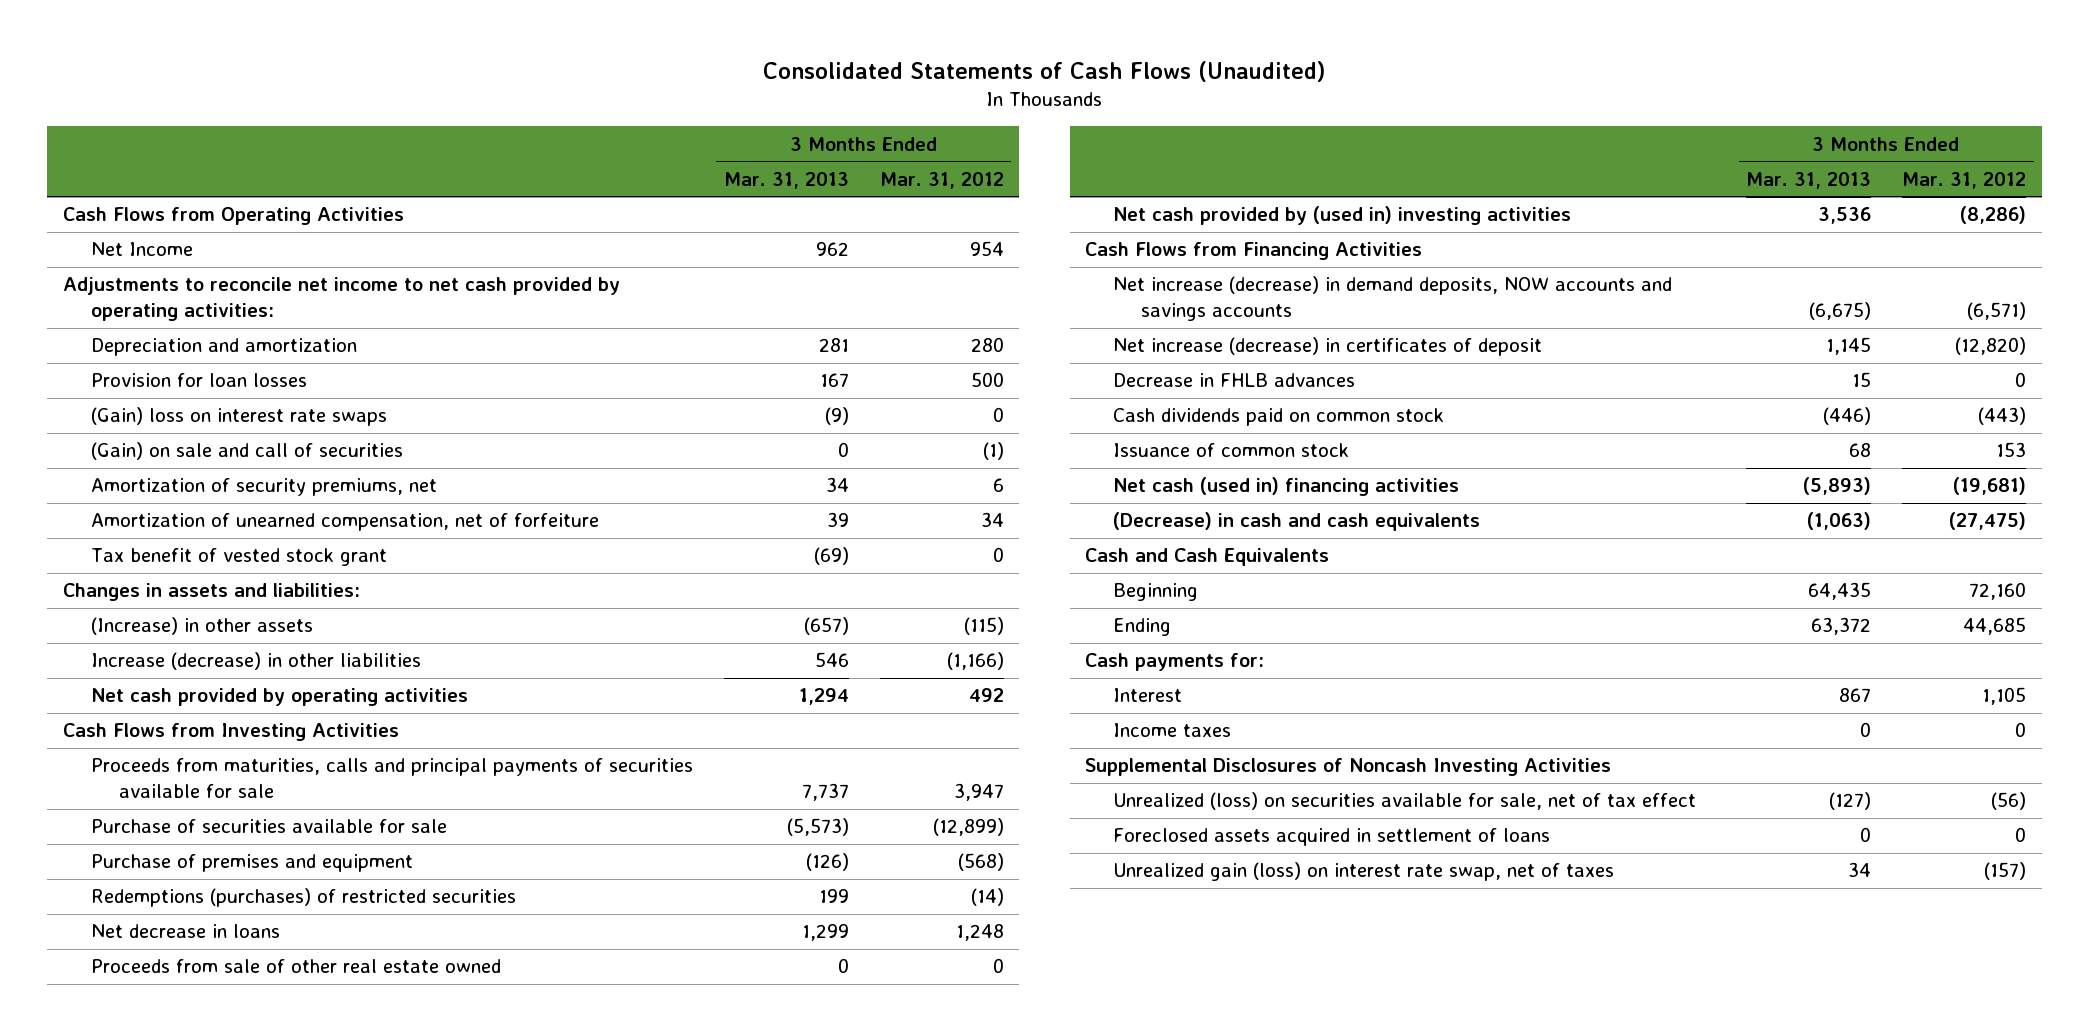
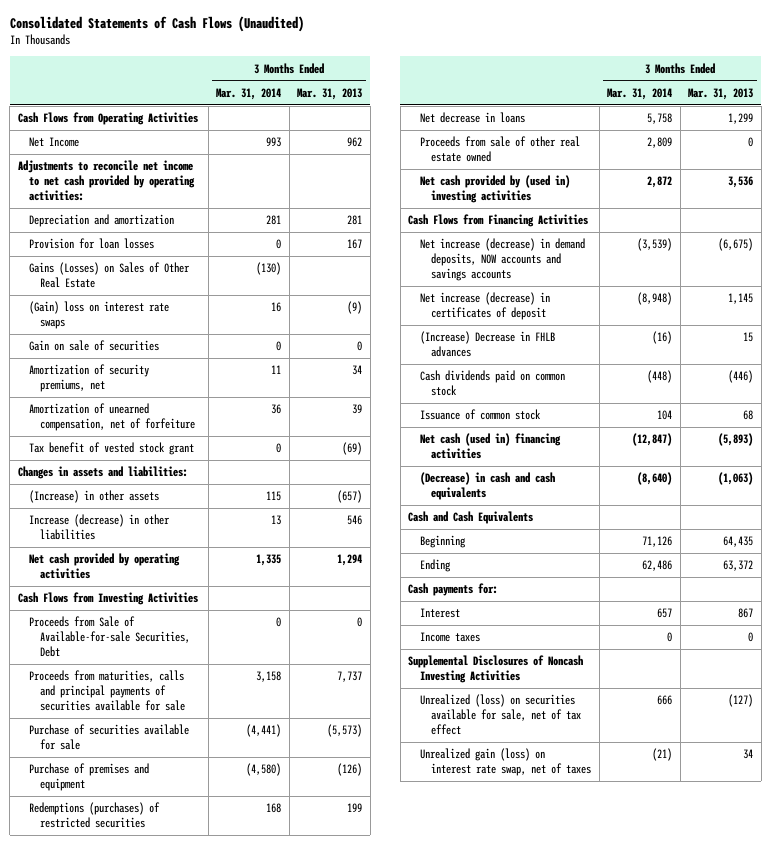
[879,171,1004,189] Mar. 31, 2012 -> none
none -> [216,87,282,100] Mar. 31, 2014
none -> [29,262,191,289] Gains (Losses) on Sales of Other Real Estate
[90,442,403,461] (Gain) on sale and call of securities -> [29,340,160,352] Gain on sale of securities
none -> [29,616,191,658] Proceeds from Sale of Available-for-sale Securities, Debt
[1113,373,1356,388] Decrease in FHLB advances -> [419,331,555,358] (Increase) Decrease in FHLB advances
[1113,828,1551,847] Foreclosed assets acquired in settlement of loans -> none

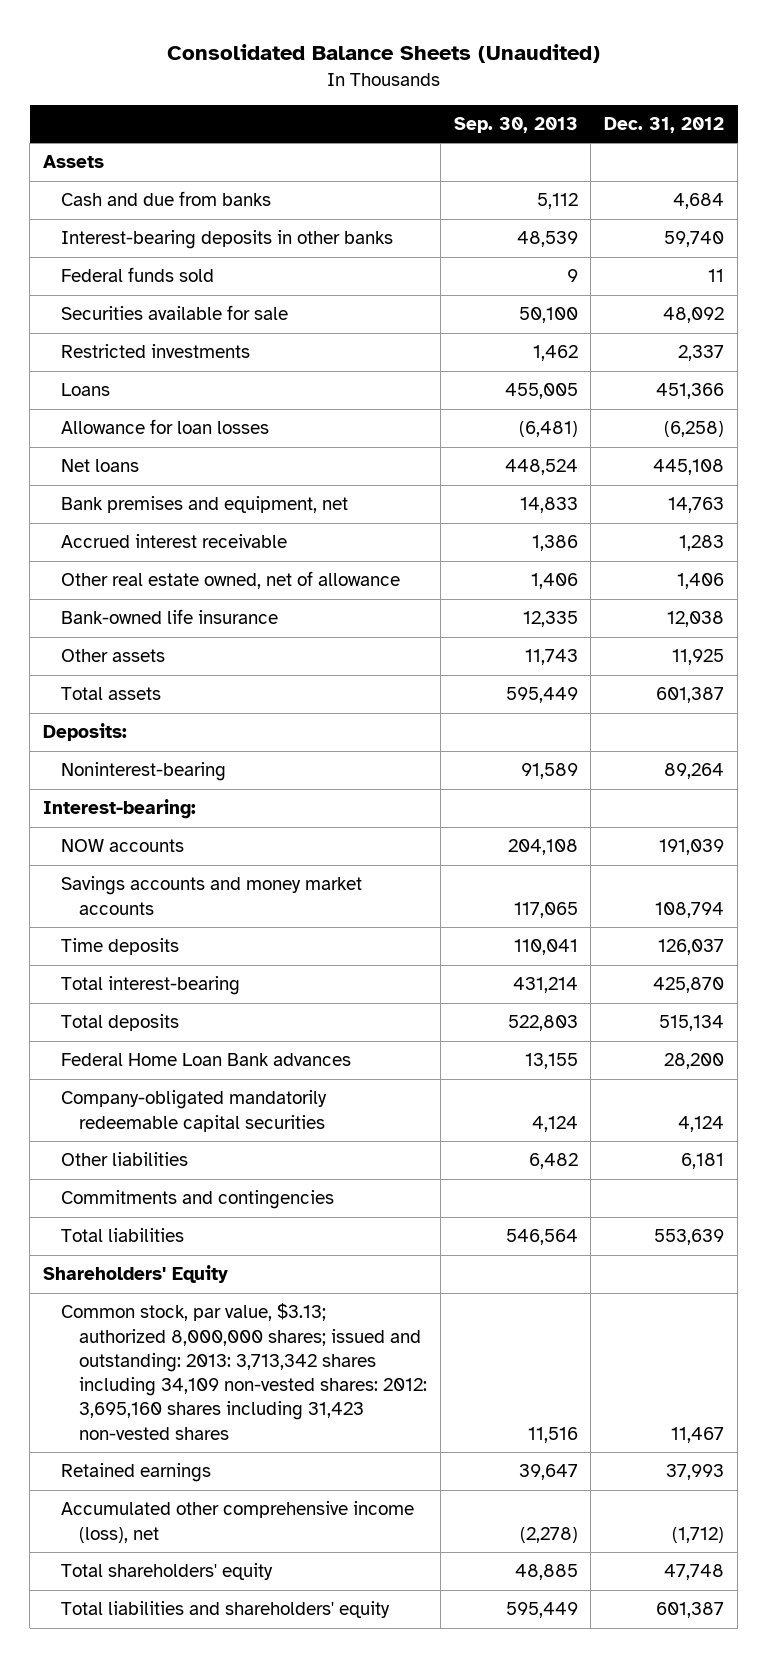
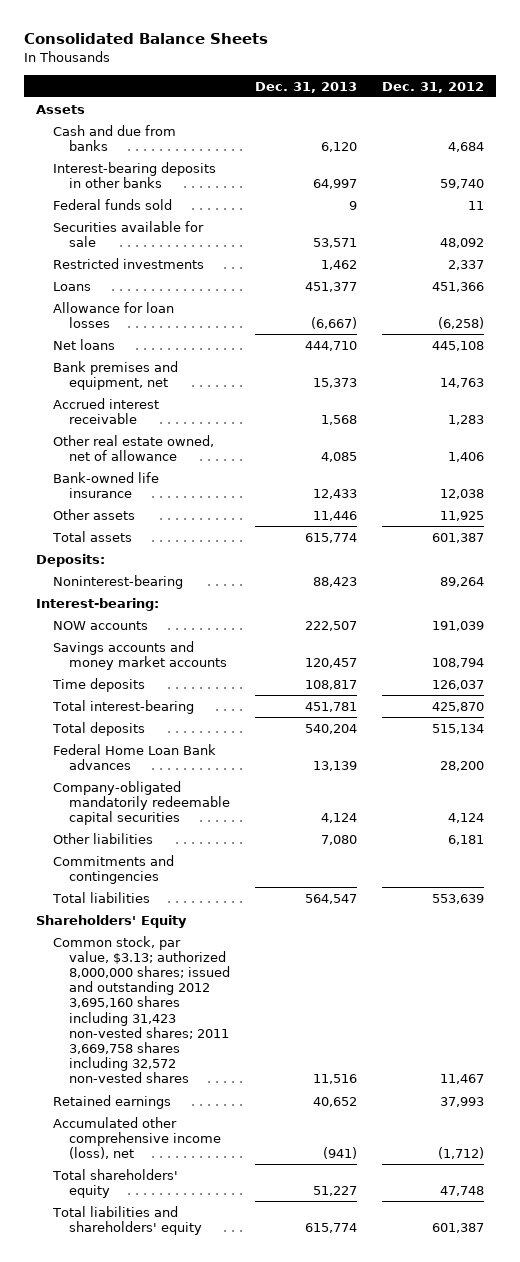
[166,43,600,63] Consolidated Balance Sheets (Unaudited) -> [24,33,269,45] Consolidated Balance Sheets
[453,117,578,134] Sep. 30, 2013 -> none
none -> [255,81,358,93] Dec. 31, 2013
[61,1303,428,1440] Common stock, par value, $3.13; authorized 8,000,000 shares; issued and outstanding: 2013: 3,713,342 shares including 34,109 non-vested shares: 2012: 3,695,160 shares including 31,423 non-vested shares -> [52,935,231,1084] Common stock, par value, $3.13; authorized 8,000,000 shares; issued and outstanding 2012 3,695,160 shares including 31,423 non-vested shares; 2011 3,669,758 shares including 32,572 non-vested shares

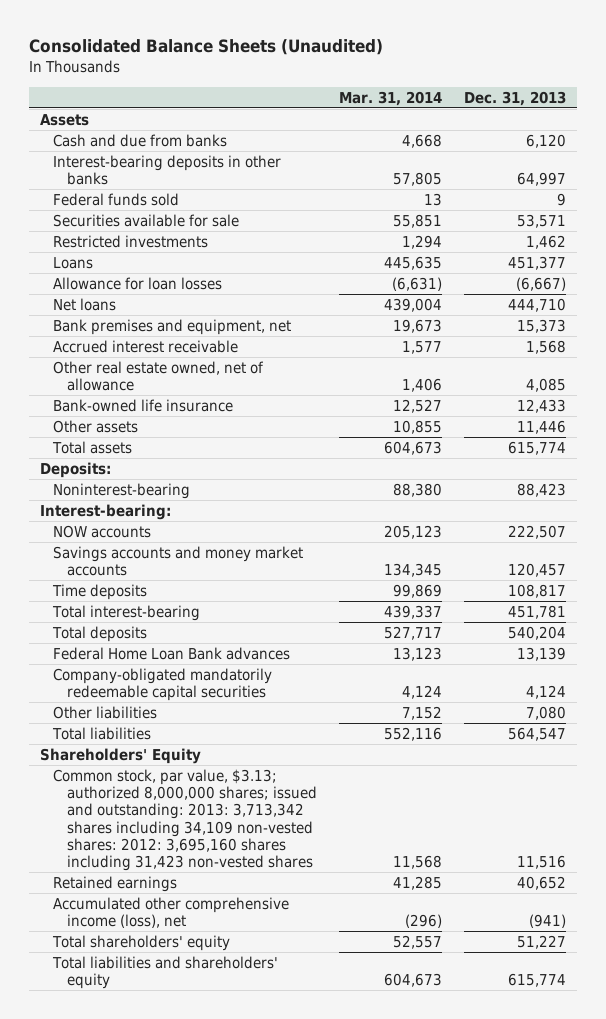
[24,33,269,45] Consolidated Balance Sheets -> [28,38,383,55] Consolidated Balance Sheets (Unaudited)
[381,81,484,93] Dec. 31, 2012 -> none
none -> [338,90,442,106] Mar. 31, 2014
[52,854,174,884] Commitments and contingencies -> none
[52,935,231,1084] Common stock, par value, $3.13; authorized 8,000,000 shares; issued and outstanding 2012 3,695,160 shares including 31,423 non-vested shares; 2011 3,669,758 shares including 32,572 non-vested shares -> [53,768,317,872] Common stock, par value, $3.13; authorized 8,000,000 shares; issued and outstanding: 2013: 3,713,342 shares including 34,109 non-vested shares: 2012: 3,695,160 shares including 31,423 non-vested shares

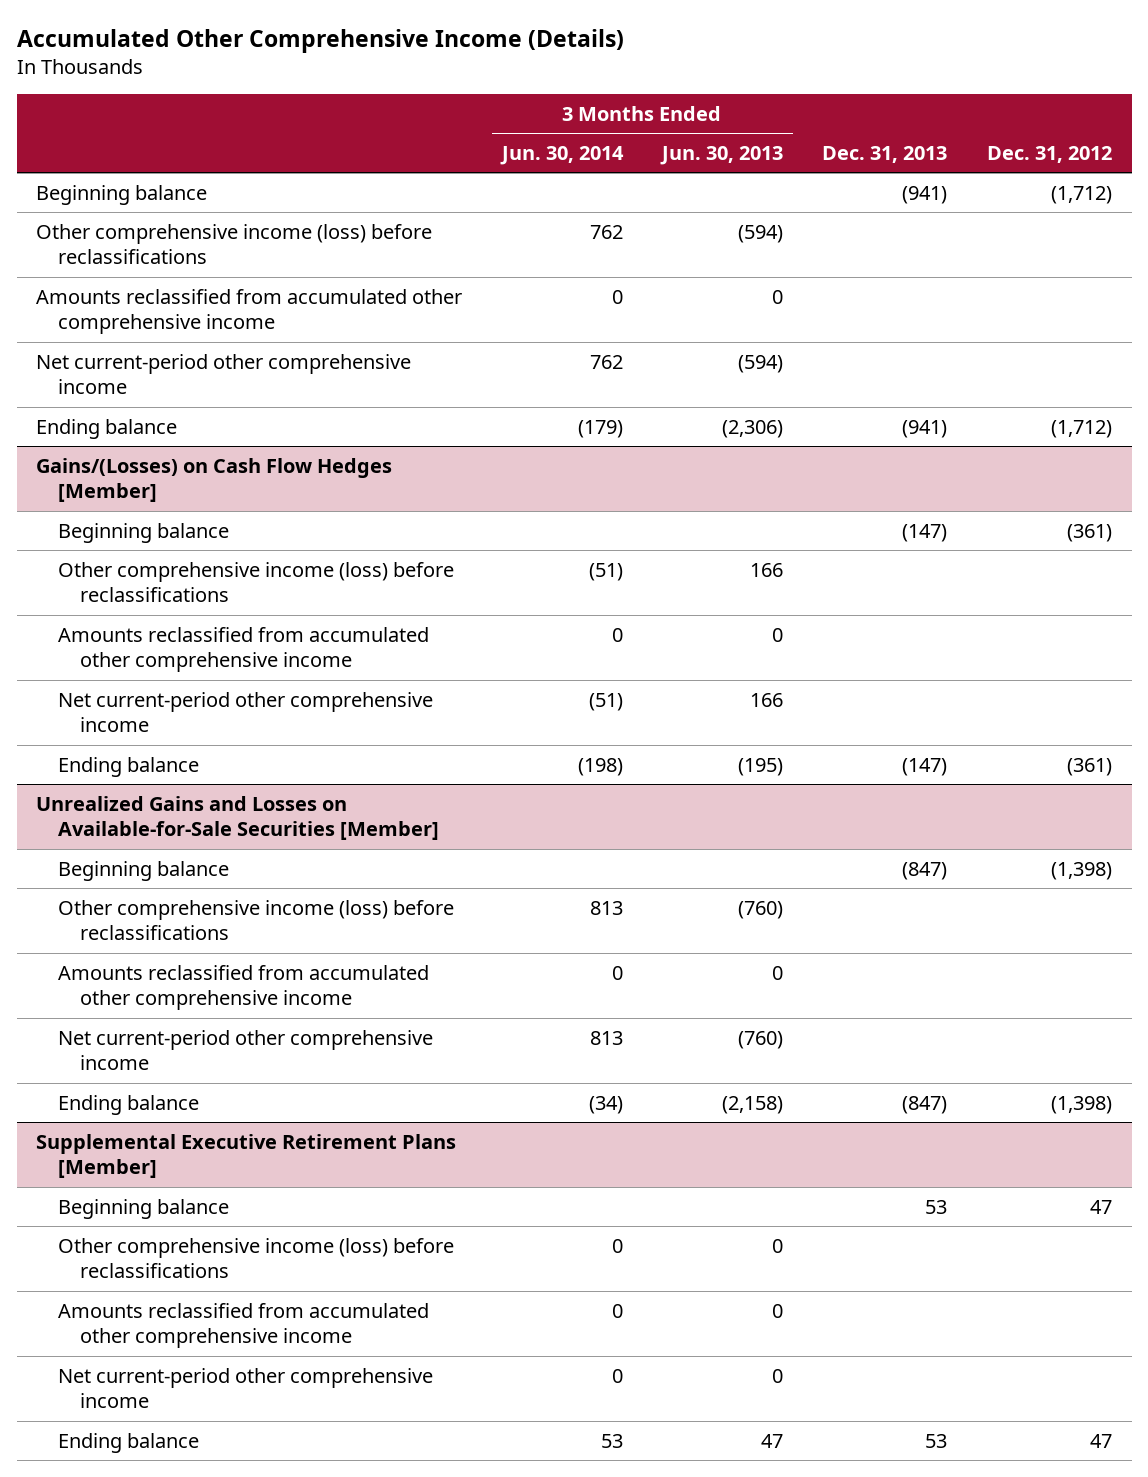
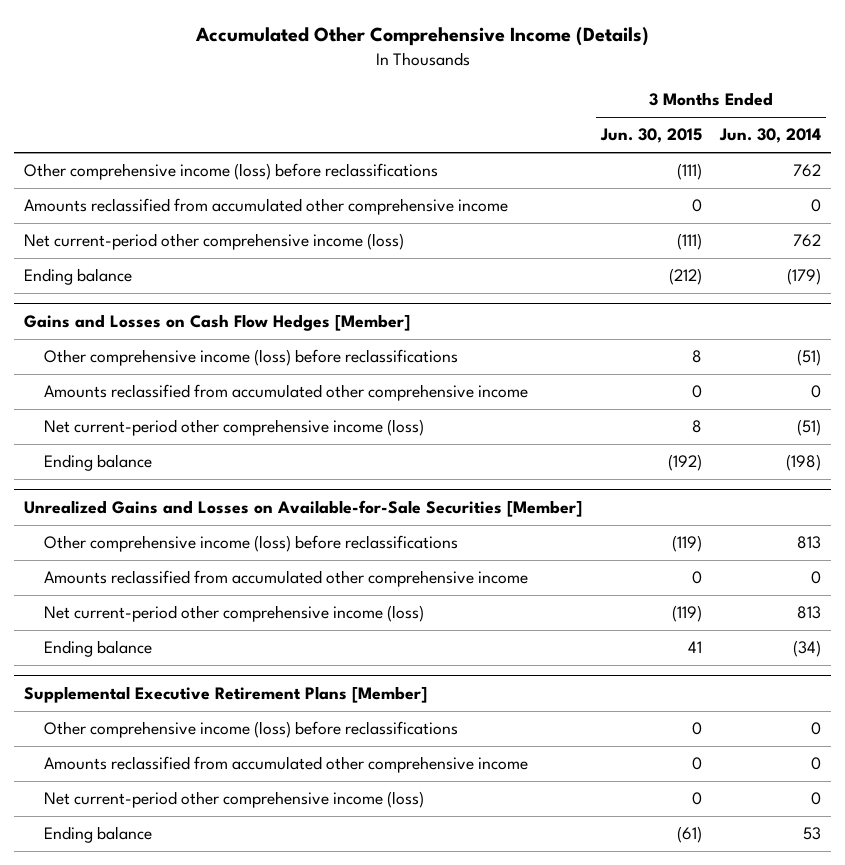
[660,145,784,165] Jun. 30, 2013 -> none
[822,145,948,163] Dec. 31, 2013 -> none
[986,145,1112,163] Dec. 31, 2012 -> none
none -> [599,128,702,144] Jun. 30, 2015
[36,184,208,205] Beginning balance -> none
[36,353,412,395] Net current-period other comprehensive income -> [23,233,404,251] Net current-period other comprehensive income (loss)
[57,522,229,543] Beginning balance -> none
[36,457,393,503] Gains/(Losses) on Cash Flow Hedges [Member] -> [23,313,410,331] Gains and Losses on Cash Flow Hedges [Member]
[57,691,433,733] Net current-period other comprehensive income -> [43,419,424,437] Net current-period other comprehensive income (loss)
[57,860,229,881] Beginning balance -> none
[57,1029,433,1071] Net current-period other comprehensive income -> [43,605,424,623] Net current-period other comprehensive income (loss)
[57,1198,229,1219] Beginning balance -> none
[57,1367,433,1409] Net current-period other comprehensive income -> [43,791,424,809] Net current-period other comprehensive income (loss)

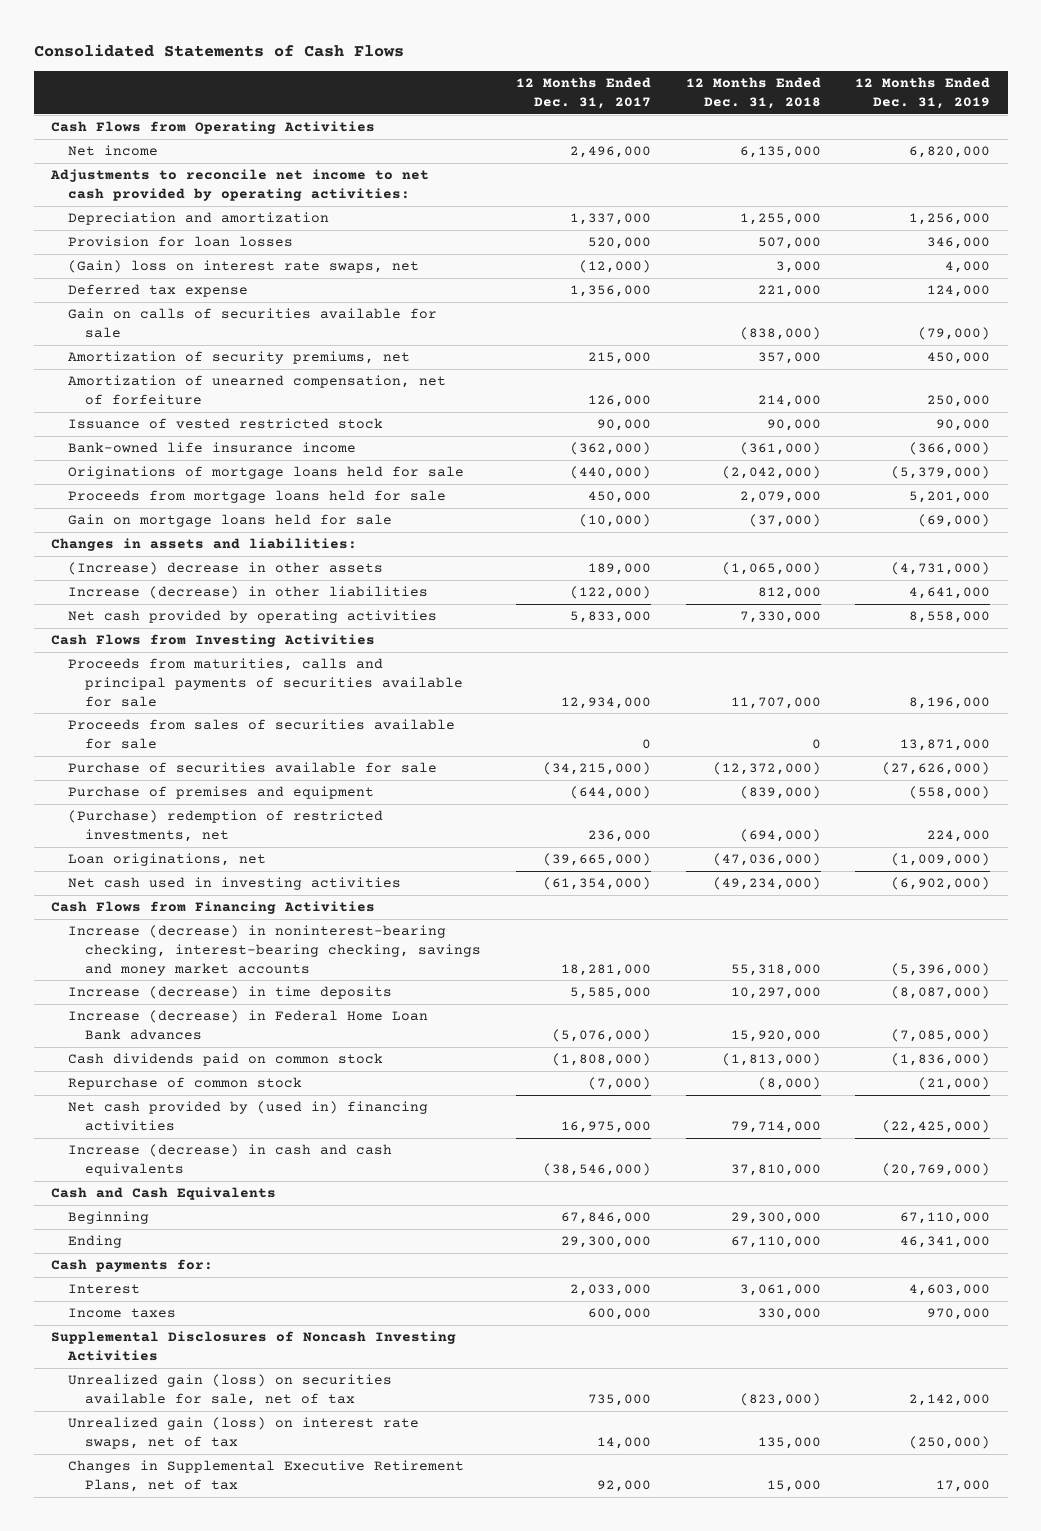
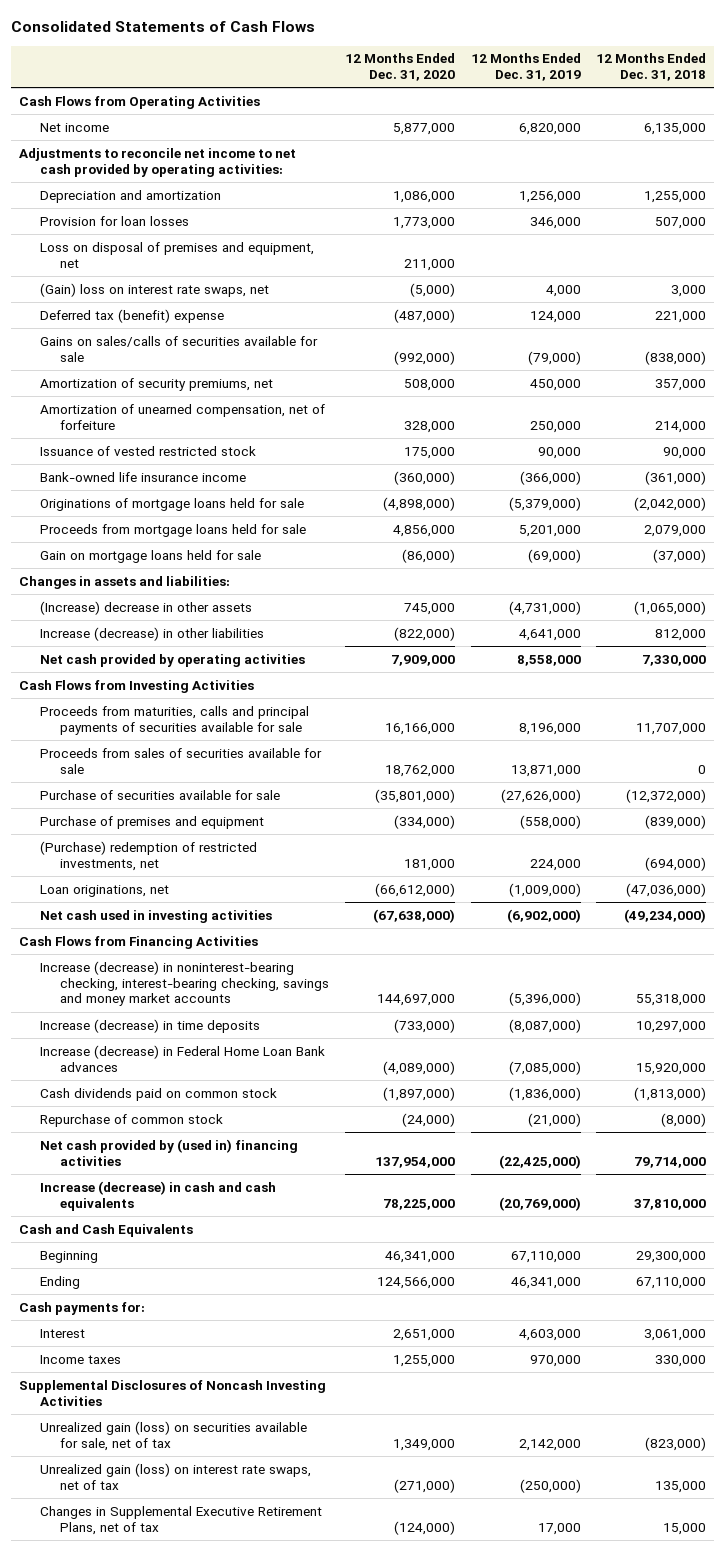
[515,77,651,110] 12 Months Ended Dec. 31, 2017 -> none
none -> [344,53,455,82] 12 Months Ended Dec. 31, 2020
none -> [39,241,314,268] Loss on disposal of premises and equipment, net
[68,284,249,298] Deferred tax expense -> [39,308,224,323] Deferred tax (benefit) expense
[68,308,438,338] Gain on calls of securities available for sale -> [39,335,318,362] Gains on sales/calls of securities available for sale

